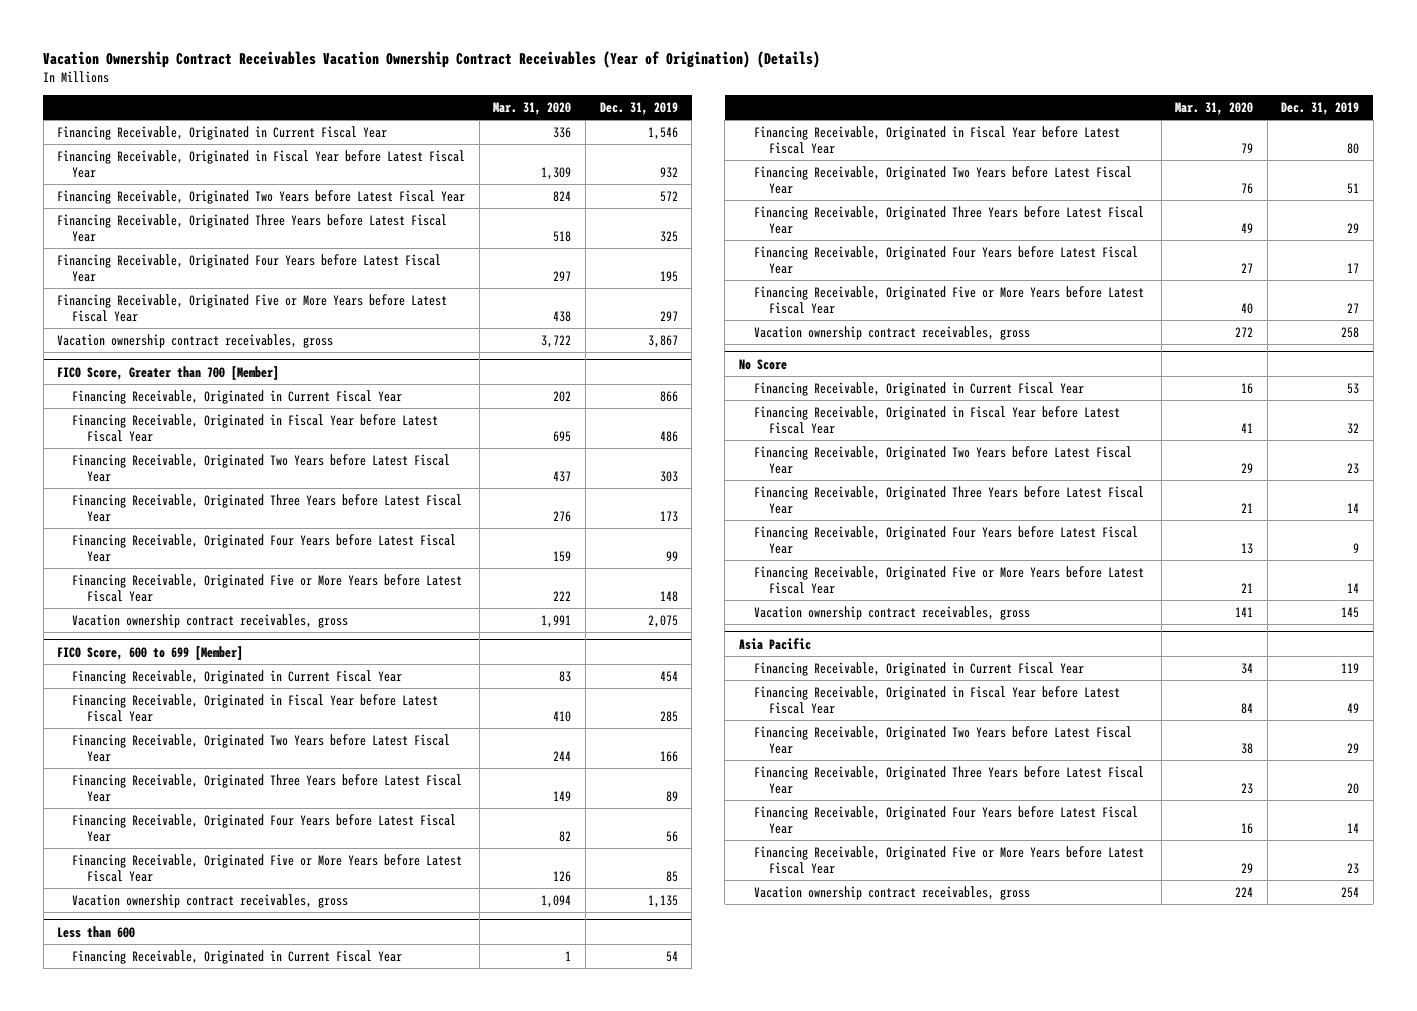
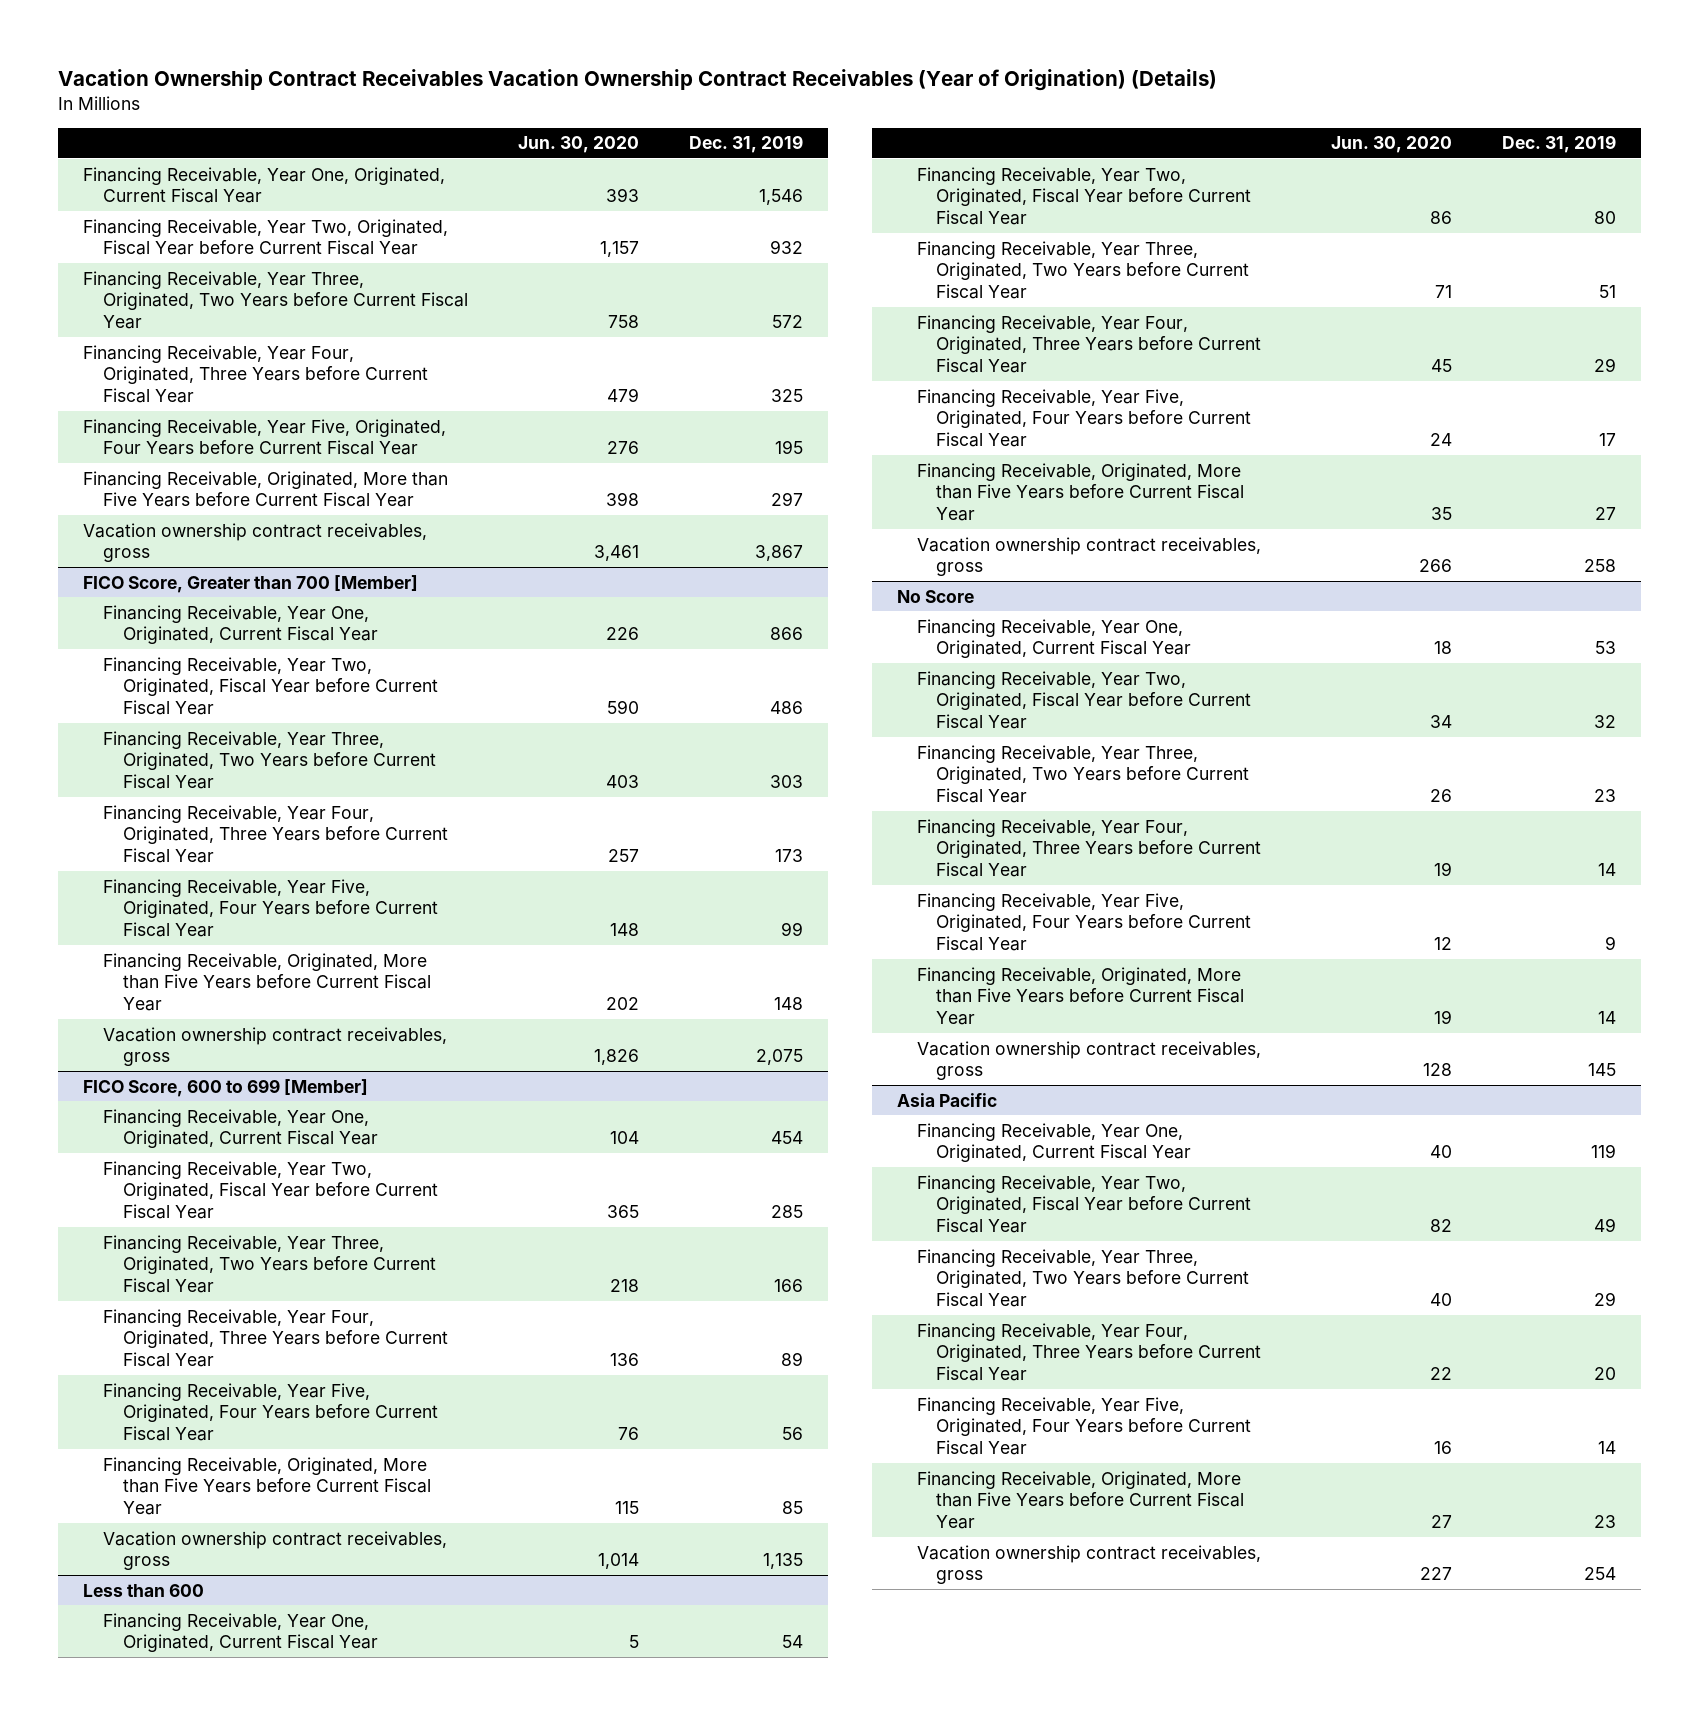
[493,101,572,115] Mar. 31, 2020 -> none
none -> [517,136,639,154] Jun. 30, 2020
[57,125,388,140] Financing Receivable, Originated in Current Fiscal Year -> [83,166,446,204] Financing Receivable, Year One, Originated, Current Fiscal Year
[57,149,466,178] Financing Receivable, Originated in Fiscal Year before Latest Fiscal Year -> [83,218,449,256] Financing Receivable, Year Two, Originated, Fiscal Year before Current Fiscal Year
[57,189,466,204] Financing Receivable, Originated Two Years before Latest Fiscal Year -> [83,270,469,330] Financing Receivable, Year Three, Originated, Two Years before Current Fiscal Year
[57,213,448,242] Financing Receivable, Originated Three Years before Latest Fiscal Year -> [83,344,429,404] Financing Receivable, Year Four, Originated, Three Years before Current Fiscal Year
[57,253,442,282] Financing Receivable, Originated Four Years before Latest Fiscal Year -> [83,418,447,456] Financing Receivable, Year Five, Originated, Four Years before Current Fiscal Year
[57,293,448,322] Financing Receivable, Originated Five or More Years before Latest Fiscal Year -> [83,470,449,508] Financing Receivable, Originated, More than Five Years before Current Fiscal Year
[72,389,403,404] Financing Receivable, Originated in Current Fiscal Year -> [103,604,378,645] Financing Receivable, Year One, Originated, Current Fiscal Year
[72,413,439,442] Financing Receivable, Originated in Fiscal Year before Latest Fiscal Year -> [103,656,438,716] Financing Receivable, Year Two, Originated, Fiscal Year before Current Fiscal Year
[72,453,451,482] Financing Receivable, Originated Two Years before Latest Fiscal Year -> [103,730,436,790] Financing Receivable, Year Three, Originated, Two Years before Current Fiscal Year
[72,493,463,522] Financing Receivable, Originated Three Years before Latest Fiscal Year -> [103,804,448,864] Financing Receivable, Year Four, Originated, Three Years before Current Fiscal Year
[72,533,457,562] Financing Receivable, Originated Four Years before Latest Fiscal Year -> [103,878,438,938] Financing Receivable, Year Five, Originated, Four Years before Current Fiscal Year
[72,573,463,602] Financing Receivable, Originated Five or More Years before Latest Fiscal Year -> [103,952,431,1012] Financing Receivable, Originated, More than Five Years before Current Fiscal Year
[72,669,403,684] Financing Receivable, Originated in Current Fiscal Year -> [103,1108,378,1149] Financing Receivable, Year One, Originated, Current Fiscal Year
[72,693,439,722] Financing Receivable, Originated in Fiscal Year before Latest Fiscal Year -> [103,1160,438,1220] Financing Receivable, Year Two, Originated, Fiscal Year before Current Fiscal Year
[72,733,451,762] Financing Receivable, Originated Two Years before Latest Fiscal Year -> [103,1234,436,1294] Financing Receivable, Year Three, Originated, Two Years before Current Fiscal Year
[72,773,463,802] Financing Receivable, Originated Three Years before Latest Fiscal Year -> [103,1308,448,1368] Financing Receivable, Year Four, Originated, Three Years before Current Fiscal Year
[72,813,457,842] Financing Receivable, Originated Four Years before Latest Fiscal Year -> [103,1382,438,1442] Financing Receivable, Year Five, Originated, Four Years before Current Fiscal Year
[72,853,463,882] Financing Receivable, Originated Five or More Years before Latest Fiscal Year -> [103,1456,431,1516] Financing Receivable, Originated, More than Five Years before Current Fiscal Year
[72,949,403,964] Financing Receivable, Originated in Current Fiscal Year -> [103,1612,378,1653] Financing Receivable, Year One, Originated, Current Fiscal Year
[753,125,1120,154] Financing Receivable, Originated in Fiscal Year before Latest Fiscal Year -> [916,166,1252,226] Financing Receivable, Year Two, Originated, Fiscal Year before Current Fiscal Year
[753,165,1132,194] Financing Receivable, Originated Two Years before Latest Fiscal Year -> [916,240,1250,300] Financing Receivable, Year Three, Originated, Two Years before Current Fiscal Year
[753,205,1144,234] Financing Receivable, Originated Three Years before Latest Fiscal Year -> [916,314,1262,374] Financing Receivable, Year Four, Originated, Three Years before Current Fiscal Year
[753,245,1138,274] Financing Receivable, Originated Four Years before Latest Fiscal Year -> [916,388,1252,448] Financing Receivable, Year Five, Originated, Four Years before Current Fiscal Year
[753,285,1144,314] Financing Receivable, Originated Five or More Years before Latest Fiscal Year -> [916,462,1245,522] Financing Receivable, Originated, More than Five Years before Current Fiscal Year
[753,381,1084,396] Financing Receivable, Originated in Current Fiscal Year -> [916,618,1192,659] Financing Receivable, Year One, Originated, Current Fiscal Year
[753,405,1120,434] Financing Receivable, Originated in Fiscal Year before Latest Fiscal Year -> [916,670,1252,730] Financing Receivable, Year Two, Originated, Fiscal Year before Current Fiscal Year
[753,445,1132,474] Financing Receivable, Originated Two Years before Latest Fiscal Year -> [916,744,1250,804] Financing Receivable, Year Three, Originated, Two Years before Current Fiscal Year
[753,485,1144,514] Financing Receivable, Originated Three Years before Latest Fiscal Year -> [916,818,1262,878] Financing Receivable, Year Four, Originated, Three Years before Current Fiscal Year
[753,525,1138,554] Financing Receivable, Originated Four Years before Latest Fiscal Year -> [916,892,1252,952] Financing Receivable, Year Five, Originated, Four Years before Current Fiscal Year
[753,565,1144,594] Financing Receivable, Originated Five or More Years before Latest Fiscal Year -> [916,966,1245,1026] Financing Receivable, Originated, More than Five Years before Current Fiscal Year
[753,661,1084,676] Financing Receivable, Originated in Current Fiscal Year -> [916,1122,1192,1163] Financing Receivable, Year One, Originated, Current Fiscal Year
[753,685,1120,714] Financing Receivable, Originated in Fiscal Year before Latest Fiscal Year -> [916,1174,1252,1234] Financing Receivable, Year Two, Originated, Fiscal Year before Current Fiscal Year
[753,725,1132,754] Financing Receivable, Originated Two Years before Latest Fiscal Year -> [916,1248,1250,1308] Financing Receivable, Year Three, Originated, Two Years before Current Fiscal Year
[753,765,1144,794] Financing Receivable, Originated Three Years before Latest Fiscal Year -> [916,1322,1262,1382] Financing Receivable, Year Four, Originated, Three Years before Current Fiscal Year
[753,805,1138,834] Financing Receivable, Originated Four Years before Latest Fiscal Year -> [916,1396,1252,1456] Financing Receivable, Year Five, Originated, Four Years before Current Fiscal Year
[753,845,1144,874] Financing Receivable, Originated Five or More Years before Latest Fiscal Year -> [916,1470,1245,1530] Financing Receivable, Originated, More than Five Years before Current Fiscal Year

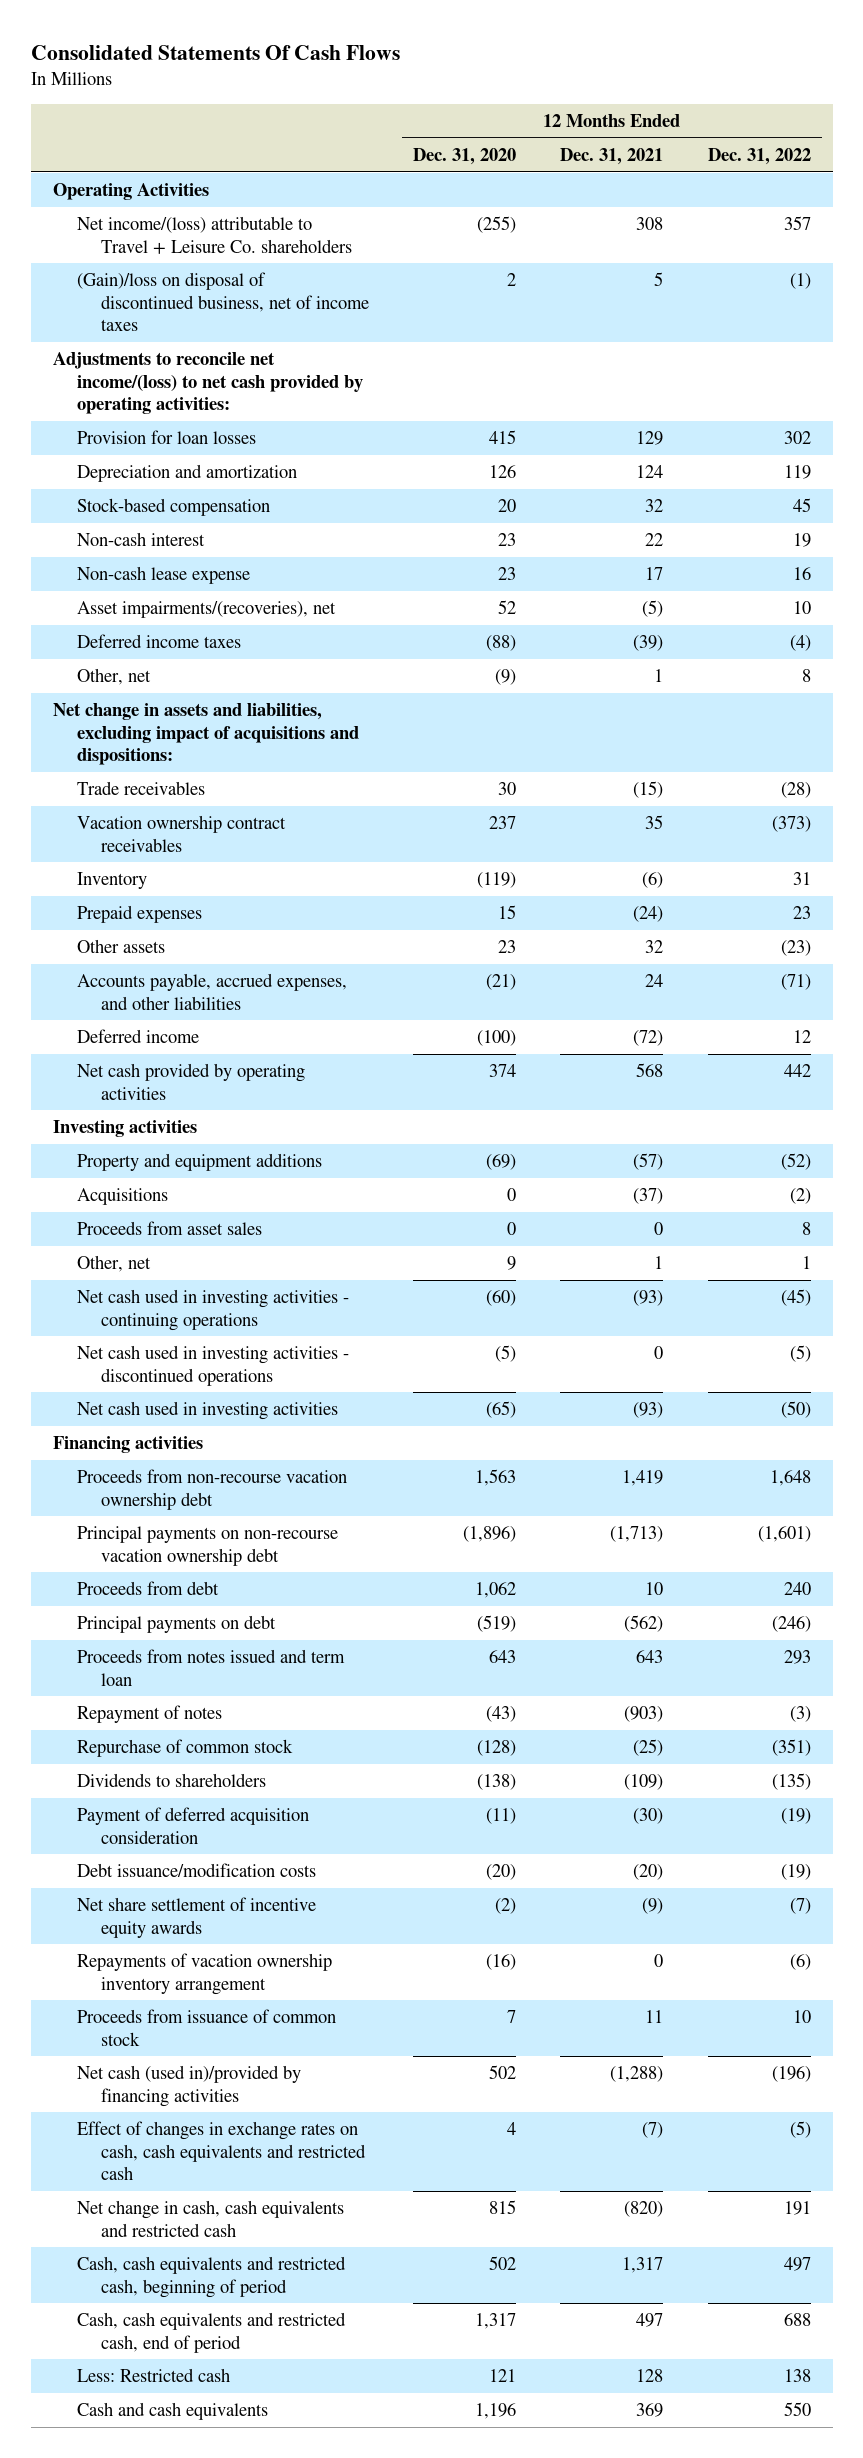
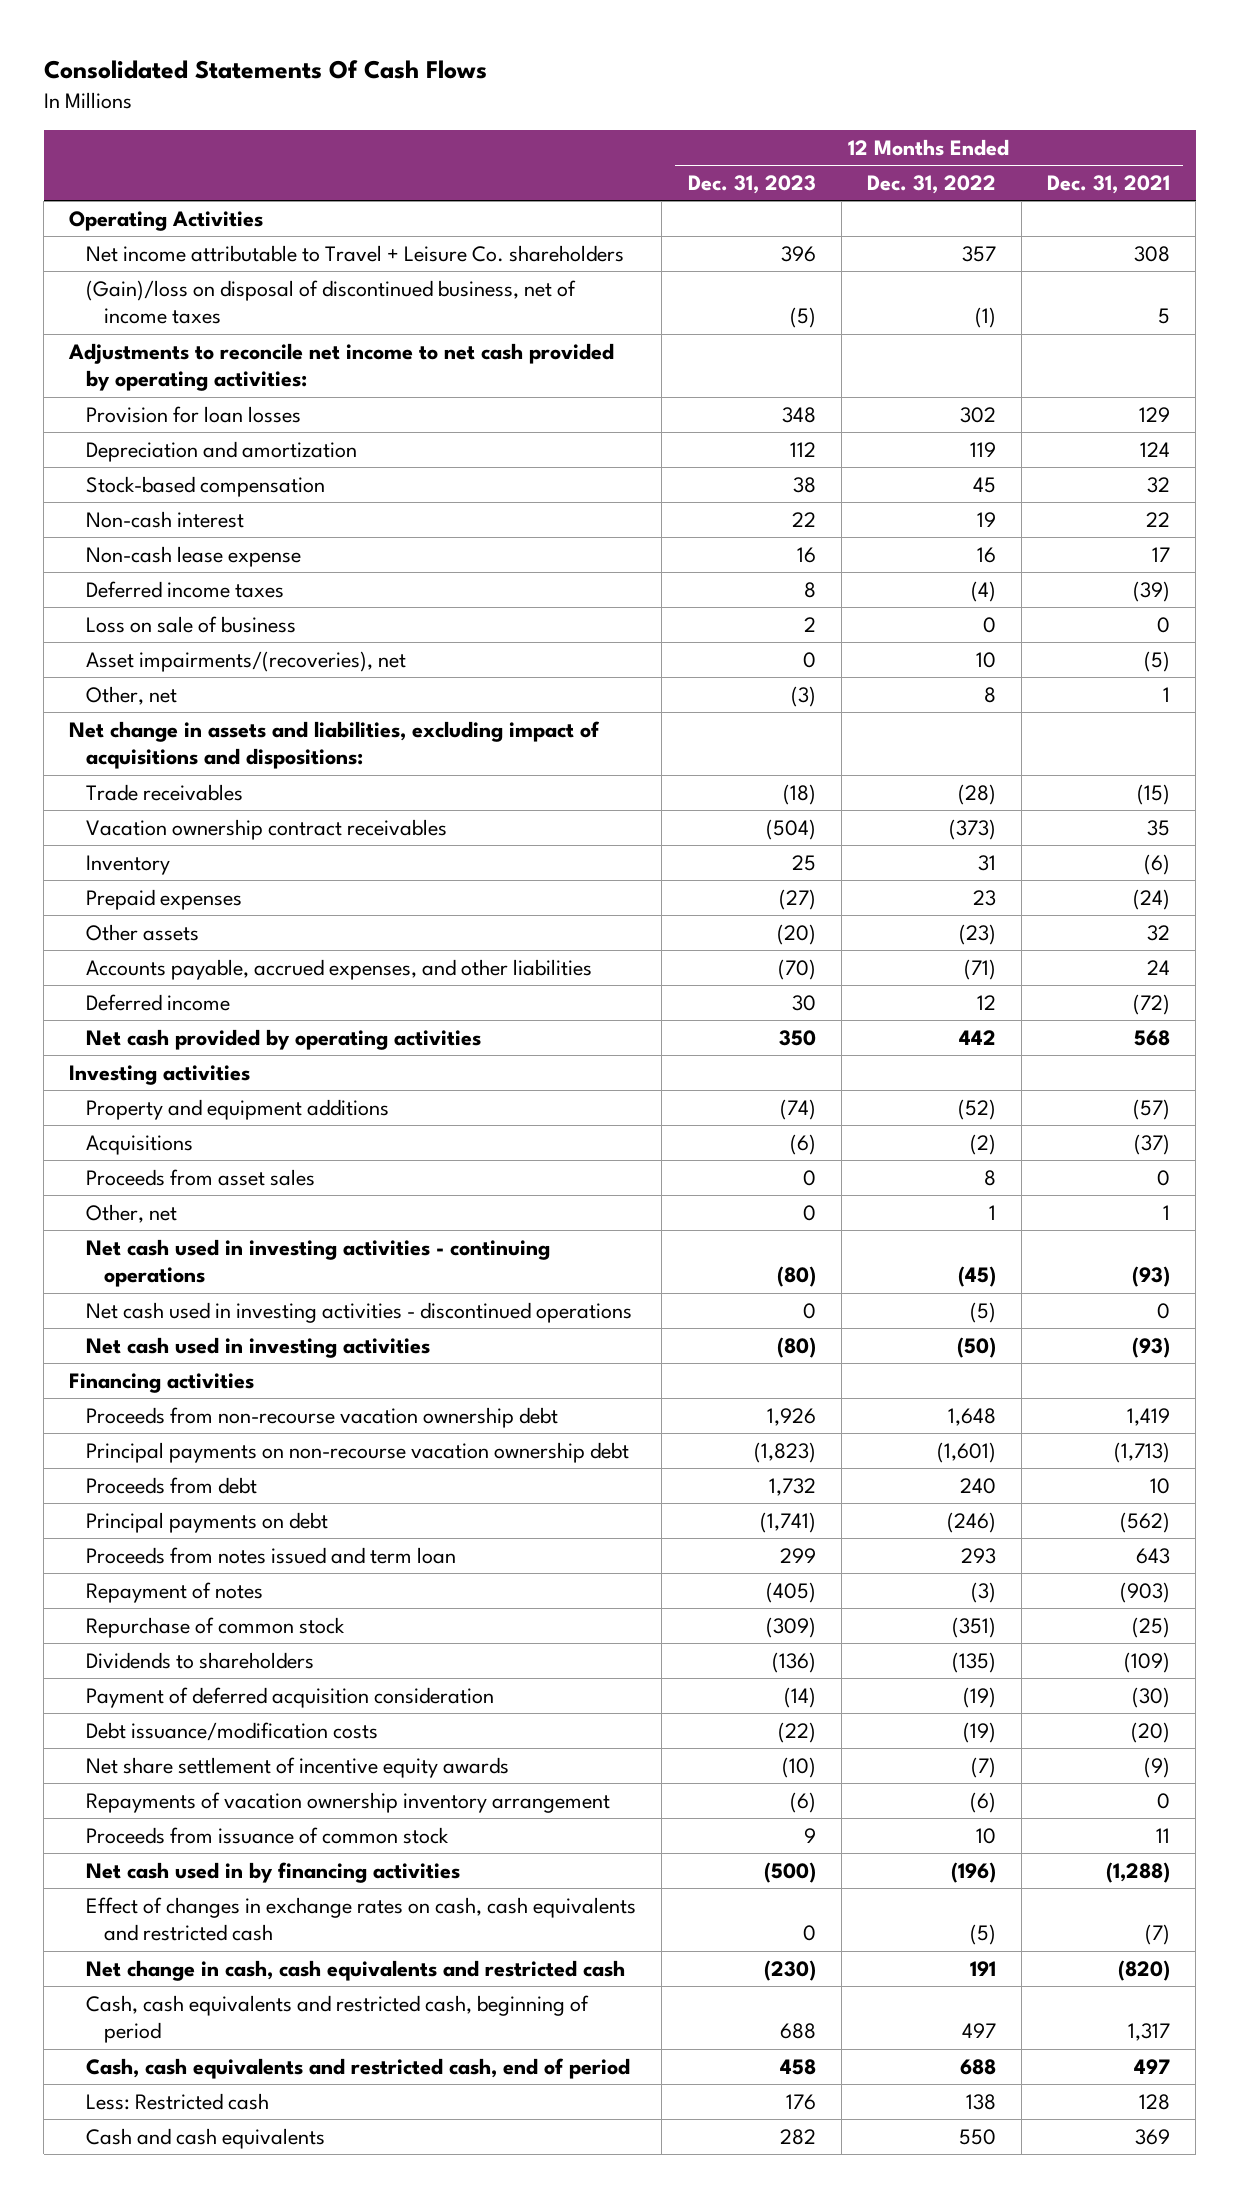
[413,147,517,165] Dec. 31, 2020 -> none
none -> [687,174,816,194] Dec. 31, 2023
[76,216,352,254] Net income/(loss) attributable to Travel + Leisure Co. shareholders -> [86,244,625,262] Net income attributable to Travel + Leisure Co. shareholders
[52,352,363,414] Adjustments to reconcile net income/(loss) to net cash provided by operating activities: -> [68,342,615,392] Adjustments to reconcile net income to net cash provided by operating activities:
none -> [86,615,297,633] Loss on sale of business
[76,601,336,619] Asset impairments/(recoveries), net -> [86,650,407,672] Asset impairments/(recoveries), net
[76,2065,301,2107] Net cash (used in)/provided by financing activities -> [86,1861,461,1883] Net cash used in by financing activities

